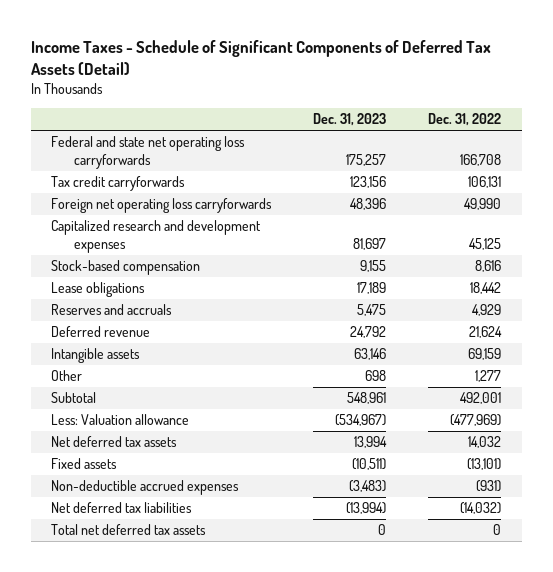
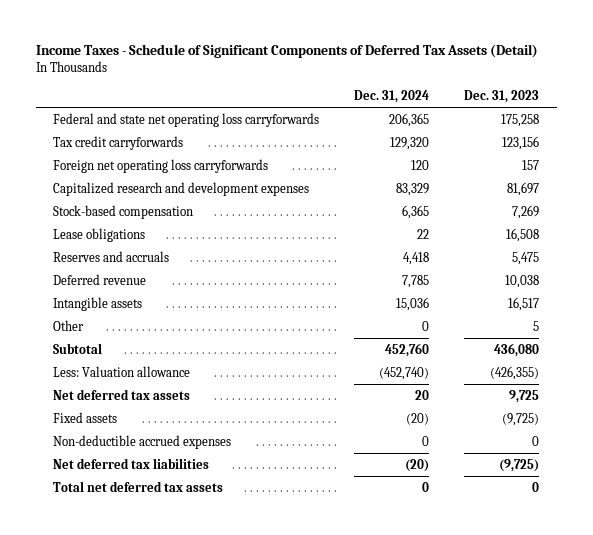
[428,113,502,127] Dec. 31, 2022 -> none
none -> [354,89,430,103] Dec. 31, 2024
[346,154,387,167] 175,257 -> [501,113,540,127] 175,258
[350,198,387,211] 48,396 -> [522,159,540,170] 157
[360,260,387,273] 9,155 -> [512,204,540,219] 7,269
[357,282,387,295] 17,189 -> [506,227,540,242] 16,508
[350,326,387,339] 24,792 -> [505,274,540,288] 10,038
[354,348,387,361] 63,146 -> [508,296,540,311] 16,517
[365,370,387,382] 698 -> [533,320,540,331] 5
[347,392,387,405] 548,961 -> [494,342,540,357] 436,080
[335,414,387,427] (534,967) -> [490,365,540,380] (426,355)
[354,436,388,449] 13,994 -> [509,389,540,403] 9,725
[352,458,387,471] (10,511) -> [502,412,540,426] (9,725)
[349,480,387,493] (3,483) -> [532,435,540,446] 0
[346,502,387,515] (13,994) -> [499,458,540,472] (9,725)

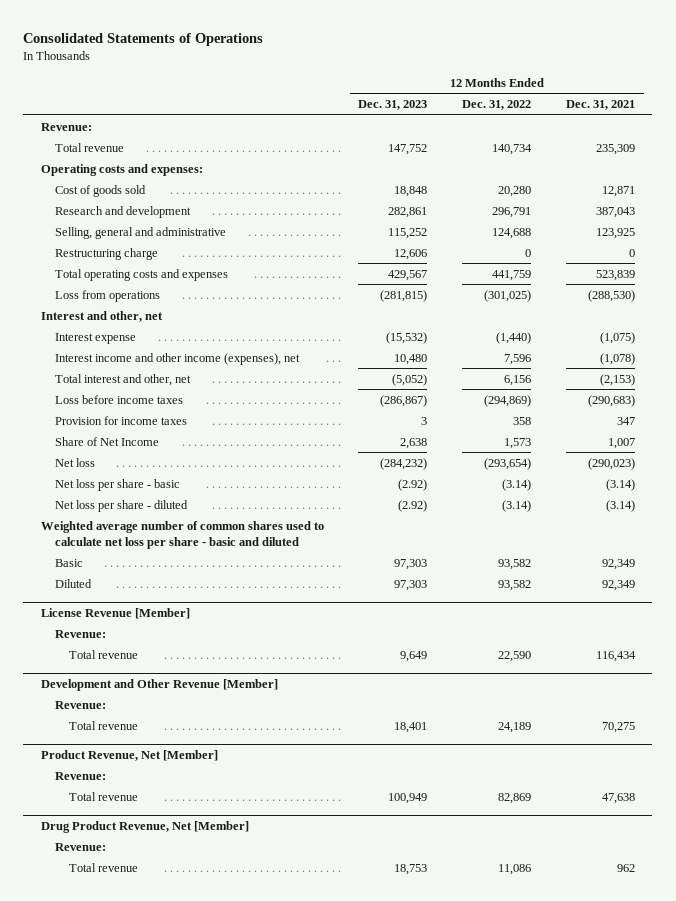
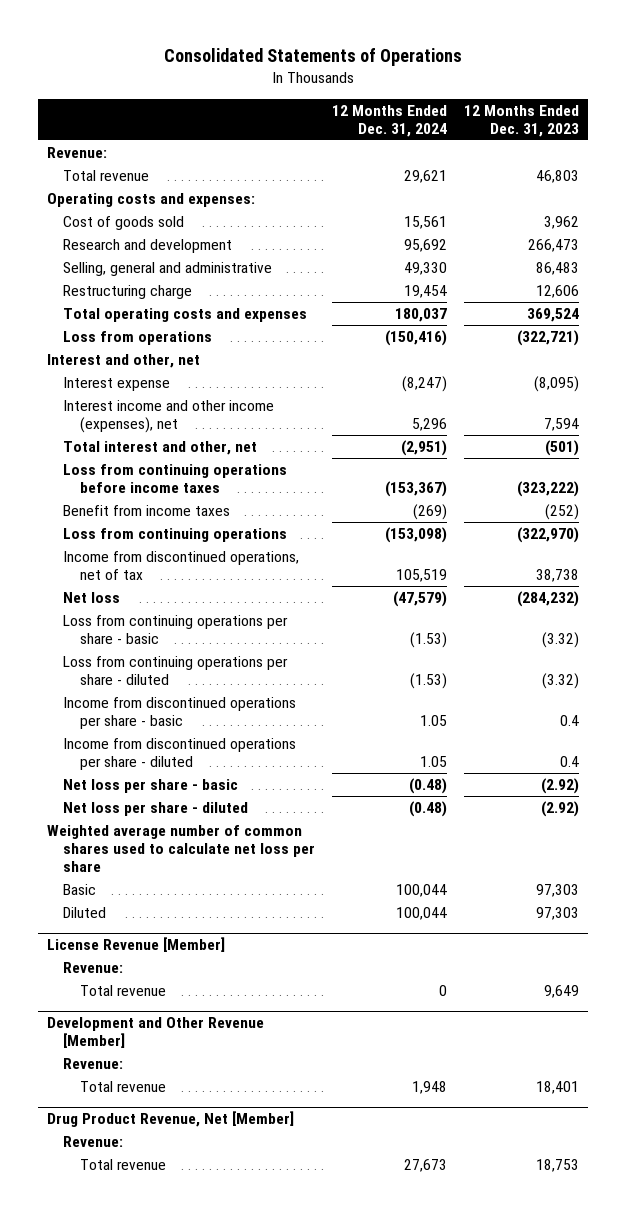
[462,100,532,111] Dec. 31, 2022 -> none
[565,100,635,111] Dec. 31, 2021 -> none
none -> [332,104,448,137] 12 Months Ended Dec. 31, 2024
[388,143,428,155] 147,752 -> [536,170,580,184] 46,803
[394,185,428,197] 18,848 -> [544,216,580,230] 3,962
[388,206,428,218] 282,861 -> [528,239,580,253] 266,473
[388,227,428,239] 115,252 -> [536,262,580,276] 86,483
[388,269,428,281] 429,567 -> [527,308,580,323] 369,524
[380,289,428,302] (281,815) -> [517,330,580,347] (322,721)
[54,436,159,446] Share of Net Income -> none
[386,331,428,344] (15,532) -> [534,376,580,393] (8,095)
[394,353,428,365] 10,480 -> [544,418,580,432] 7,594
[392,373,428,386] (5,052) -> [545,440,580,457] (501)
[54,394,183,404] Loss before income taxes -> [63,464,288,494] Loss from continuing operations before income taxes
[380,394,428,407] (286,867) -> [517,481,580,498] (323,222)
[54,415,187,425] Provision for income taxes -> [63,505,231,517] Benefit from income taxes
[421,416,428,425] 3 -> [545,504,580,521] (252)
none -> [63,528,288,543] Loss from continuing operations
none -> [63,551,300,581] Income from discontinued operations, net of tax
none -> [63,615,289,645] Loss from continuing operations per share - basic
none -> [63,656,289,686] Loss from continuing operations per share - diluted
none -> [63,697,297,730] Income from discontinued operations per share - basic
none -> [63,738,297,771] Income from discontinued operations per share - diluted
[40,520,324,549] Weighted average number of common shares used to calculate net loss per share - basic and diluted -> [46,825,316,873] Weighted average number of common shares used to calculate net loss per share
[40,749,218,761] Product Revenue, Net [Member] -> none
[54,771,106,780] Revenue: -> none
[69,791,139,801] Total revenue -> none

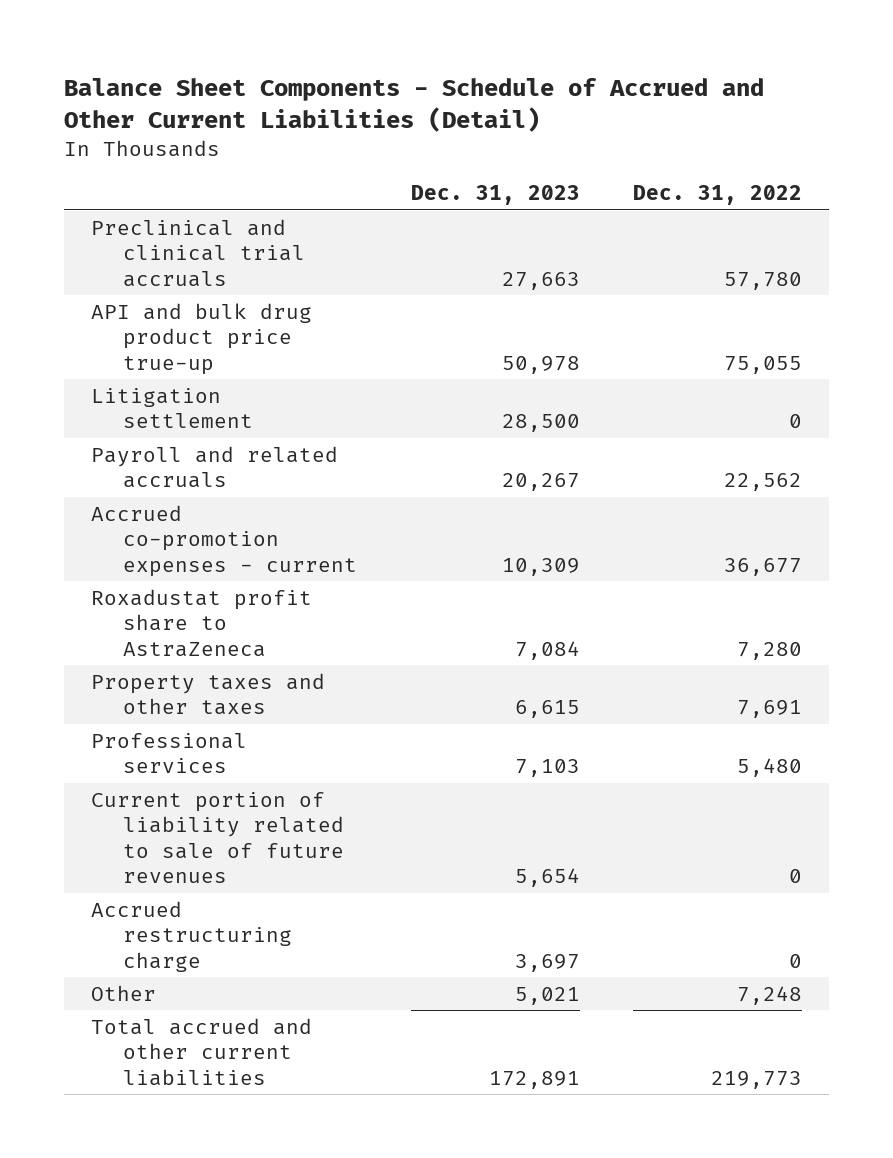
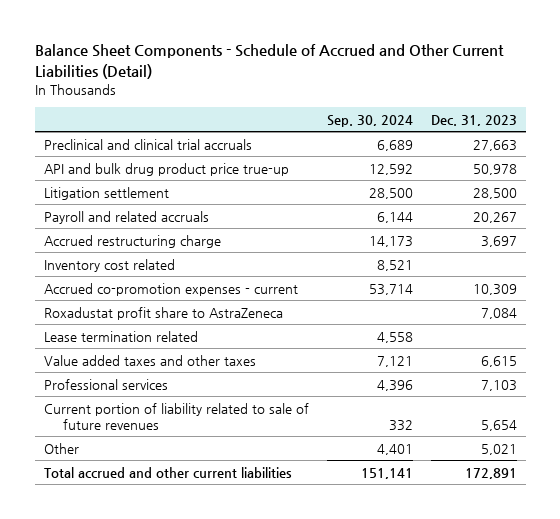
[633,185,803,206] Dec. 31, 2022 -> none
none -> [326,114,413,127] Sep. 30, 2024
[90,900,293,972] Accrued restructuring charge -> [43,234,221,248] Accrued restructuring charge
none -> [43,258,175,272] Inventory cost related
none -> [43,330,198,342] Lease termination related
[90,672,325,716] Property taxes and other taxes -> [43,354,256,366] Value added taxes and other taxes

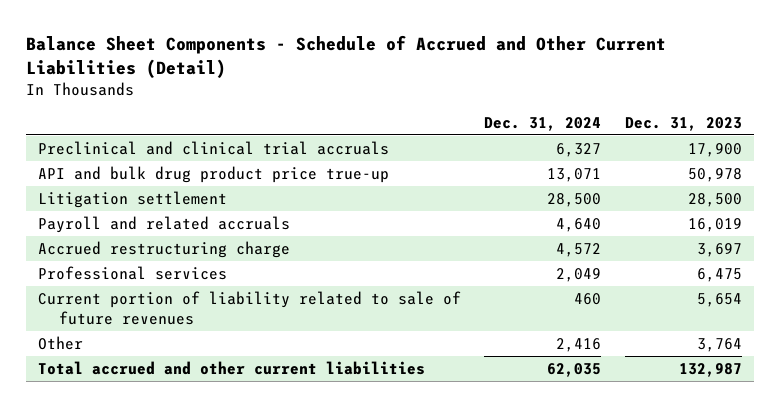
[326,114,413,127] Sep. 30, 2024 -> none
none -> [484,116,602,131] Dec. 31, 2024
[472,139,517,151] 27,663 -> [687,142,742,157] 17,900
[472,211,517,223] 20,267 -> [687,217,742,232] 16,019
[43,258,175,272] Inventory cost related -> none
[43,282,298,296] Accrued co-promotion expenses - current -> none
[43,306,283,320] Roxadustat profit share to AstraZeneca -> none
[43,330,198,342] Lease termination related -> none
[43,354,256,366] Value added taxes and other taxes -> none
[480,379,517,391] 7,103 -> [696,267,742,282] 6,475
[480,443,517,455] 5,021 -> [696,337,742,352] 3,764
[464,467,517,479] 172,891 -> [678,362,742,377] 132,987

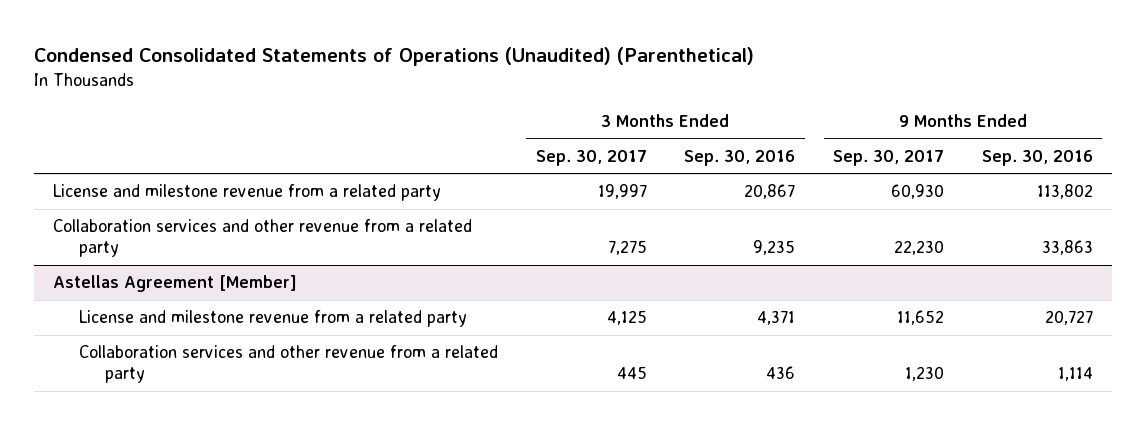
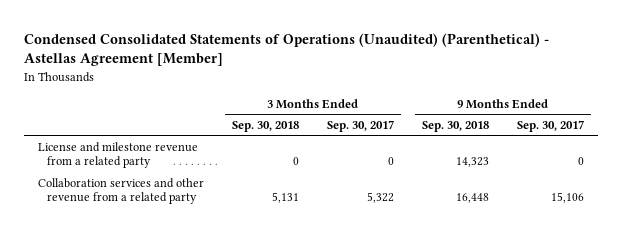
[34,46,755,66] Condensed Consolidated Statements of Operations (Unaudited) (Parenthetical) -> [23,32,549,67] Condensed Consolidated Statements of Operations (Unaudited) (Parenthetical) - Astellas Agreement [Member]
[684,149,796,166] Sep. 30, 2016 -> none
[981,149,1093,166] Sep. 30, 2016 -> none
none -> [231,120,299,132] Sep. 30, 2018
none -> [421,120,489,132] Sep. 30, 2018
[52,275,297,293] Astellas Agreement [Member] -> none
[78,310,467,328] License and milestone revenue from a related party -> none
[78,345,498,384] Collaboration services and other revenue from a related party -> none
[597,184,647,200] 19,997 -> [387,157,394,166] 0
[891,184,945,200] 60,930 -> [577,157,584,166] 0
[607,240,647,256] 7,275 -> [366,192,394,204] 5,322
[894,240,945,256] 22,230 -> [550,192,584,204] 15,106

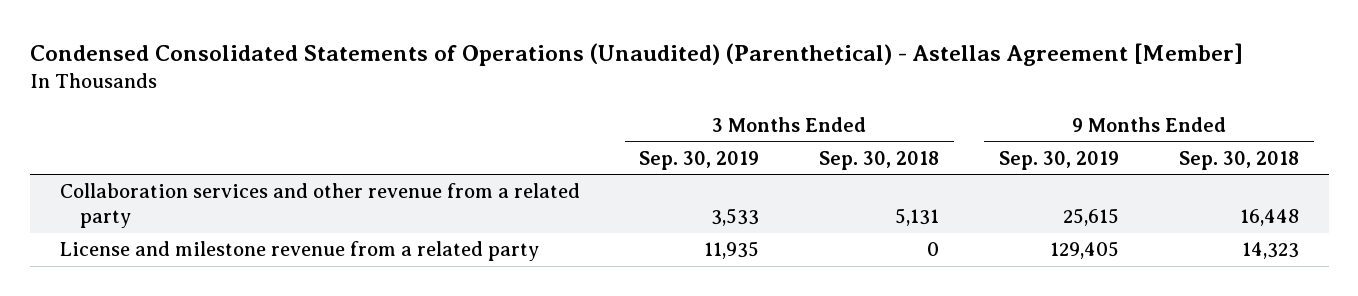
[326,119,394,132] Sep. 30, 2017 -> none
[516,119,584,132] Sep. 30, 2017 -> none
none -> [639,150,760,170] Sep. 30, 2019
none -> [998,150,1119,170] Sep. 30, 2019
[37,141,198,169] License and milestone revenue from a related party -> [59,241,539,262] License and milestone revenue from a related party

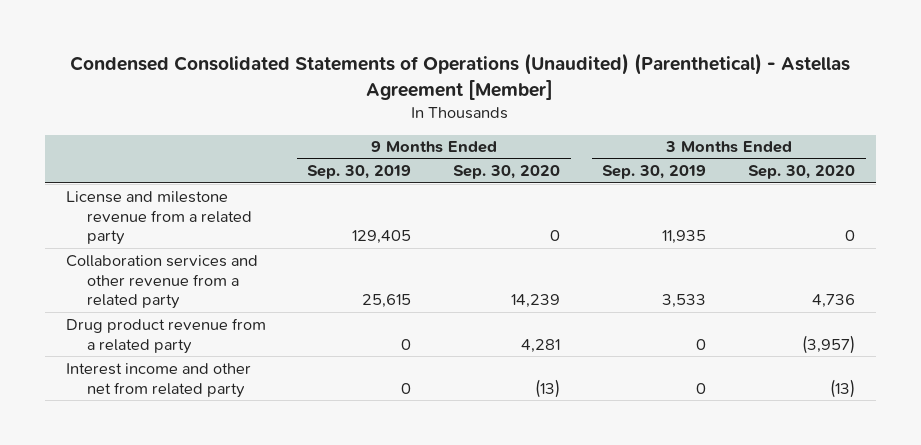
[819,150,940,170] Sep. 30, 2018 -> none
[1178,150,1299,170] Sep. 30, 2018 -> none
none -> [453,165,561,180] Sep. 30, 2020
none -> [748,165,856,180] Sep. 30, 2020
[59,183,580,229] Collaboration services and other revenue from a related party -> [65,254,258,310] Collaboration services and other revenue from a related party
none -> [65,317,266,354] Drug product revenue from a related party
none -> [65,362,251,398] Interest income and other net from related party

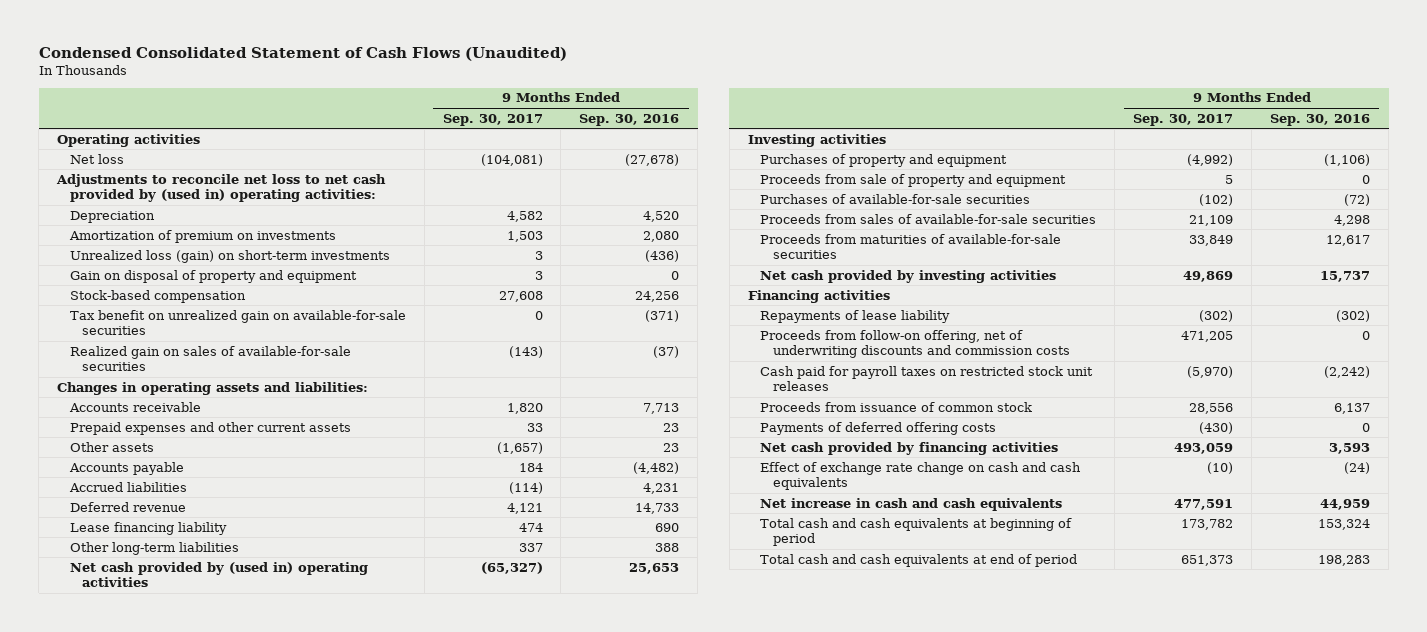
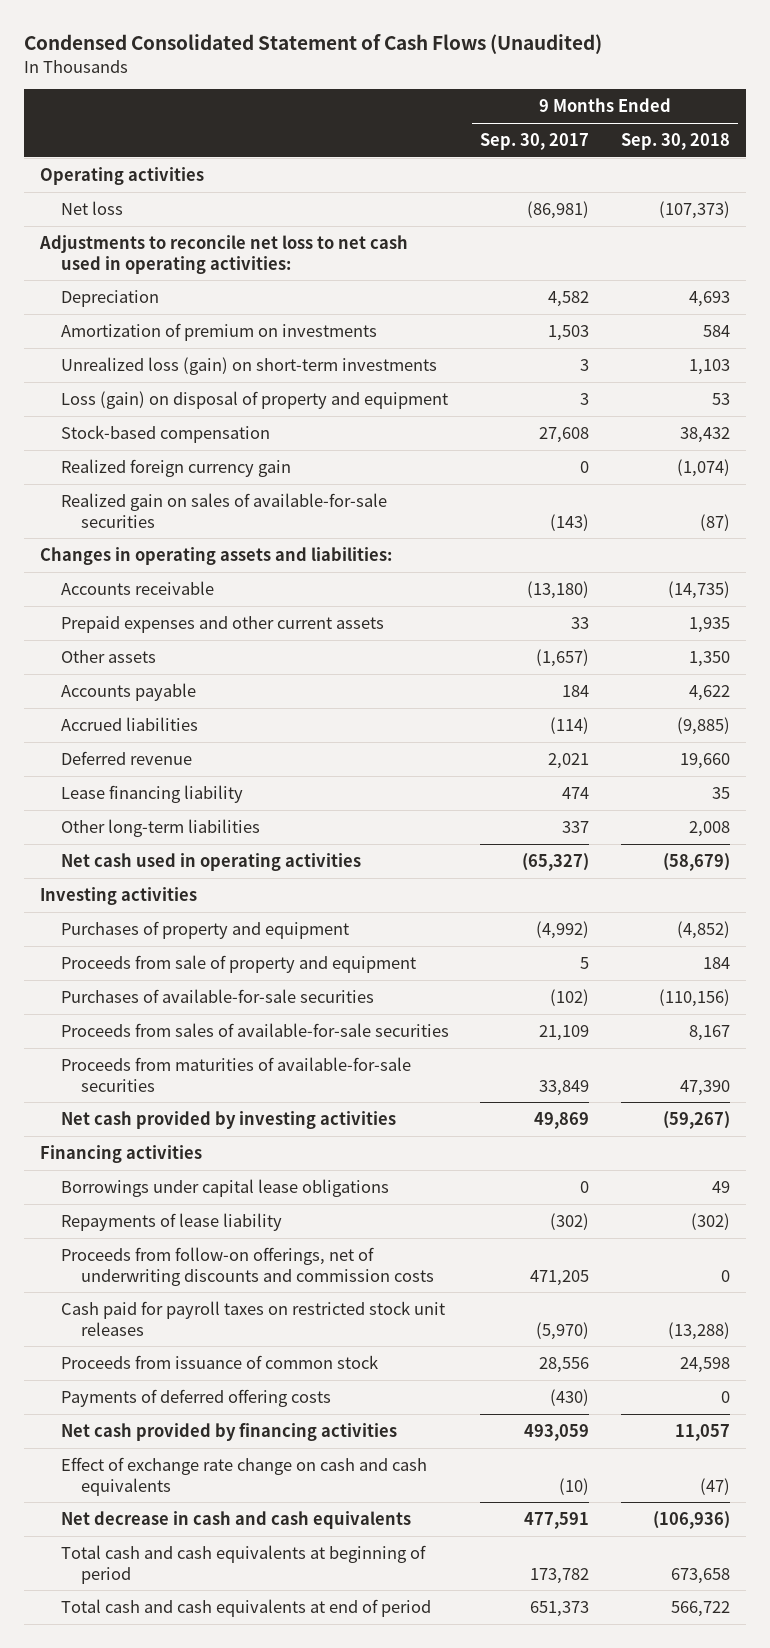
[579,113,680,126] Sep. 30, 2016 -> none
none -> [621,133,731,151] Sep. 30, 2018
[480,153,543,166] (104,081) -> [527,200,590,219] (86,981)
[56,173,387,203] Adjustments to reconcile net loss to net cash provided by (used in) operating activities: -> [39,234,409,274] Adjustments to reconcile net loss to net cash used in operating activities:
[69,269,357,283] Gain on disposal of property and equipment -> [60,390,448,409] Loss (gain) on disposal of property and equipment
[69,309,406,336] Tax benefit on unrealized gain on available-for-sale securities -> none
none -> [60,458,291,477] Realized foreign currency gain
[506,402,543,414] 1,820 -> [527,580,590,599] (13,180)
[506,502,543,514] 4,121 -> [548,752,590,769] 2,021
[69,561,368,588] Net cash provided by (used in) operating activities -> [60,852,361,871] Net cash used in operating activities
none -> [60,1178,389,1197] Borrowings under capital lease obligations
[760,329,1070,359] Proceeds from follow-on offering, net of underwriting discounts and commission costs -> [60,1246,434,1286] Proceeds from follow-on offerings, net of underwriting discounts and commission costs
[760,497,1063,511] Net increase in cash and cash equivalents -> [60,1510,411,1529] Net decrease in cash and cash equivalents

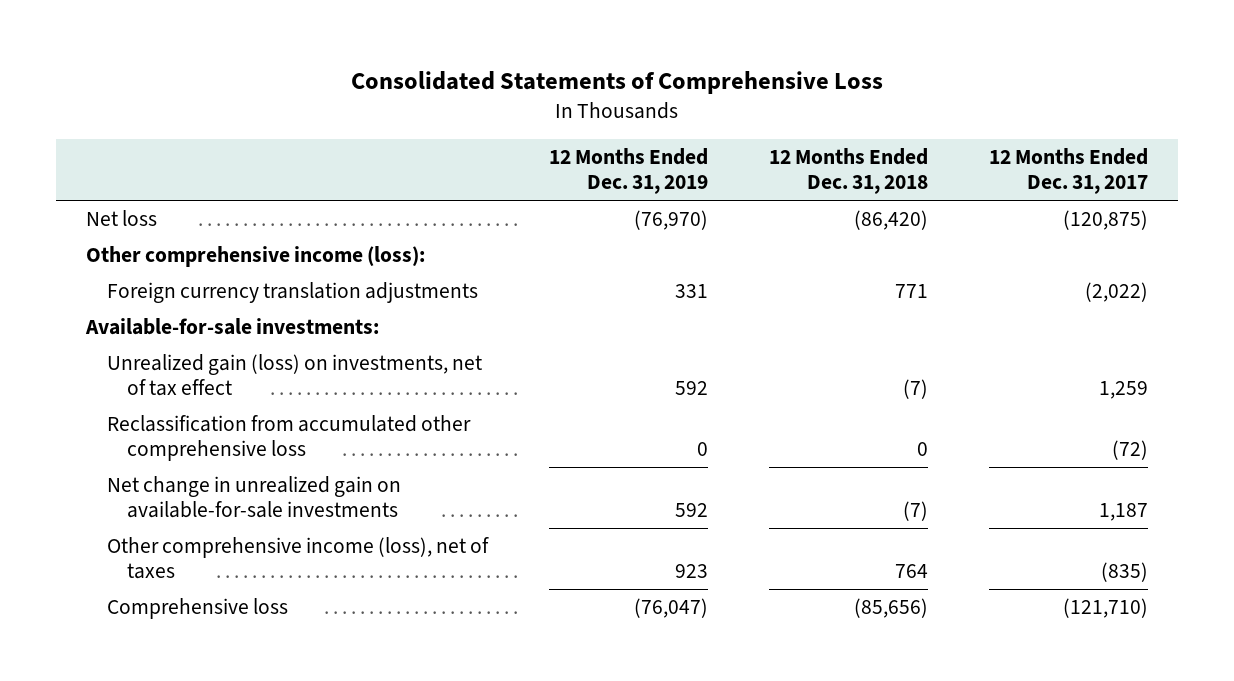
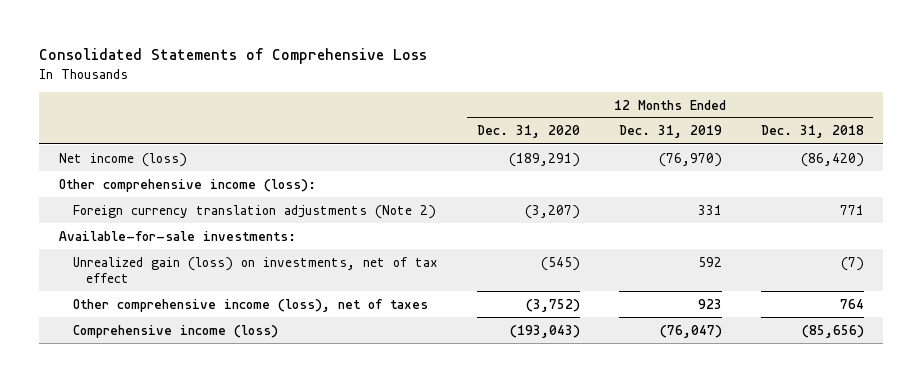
[988,147,1148,195] 12 Months Ended Dec. 31, 2017 -> none
none -> [476,125,580,139] Dec. 31, 2020
[86,209,158,226] Net loss -> [59,152,188,167] Net income (loss)
[106,281,478,303] Foreign currency translation adjustments -> [72,204,436,219] Foreign currency translation adjustments (Note 2)
[106,414,471,462] Reclassification from accumulated other comprehensive loss -> none
[106,475,401,519] Net change in unrealized gain on available-for-sale investments -> none
[106,597,288,619] Comprehensive loss -> [72,324,278,338] Comprehensive income (loss)

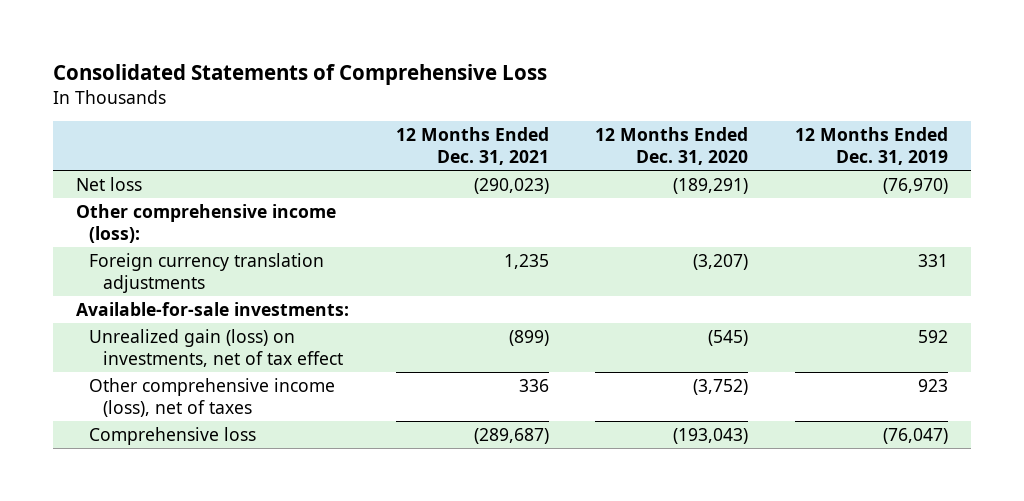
[760,125,864,139] Dec. 31, 2018 -> none
none -> [395,127,549,166] 12 Months Ended Dec. 31, 2021
[59,152,188,167] Net income (loss) -> [75,176,142,191] Net loss
[72,204,436,219] Foreign currency translation adjustments (Note 2) -> [89,252,325,293] Foreign currency translation adjustments
[72,324,278,338] Comprehensive income (loss) -> [89,426,257,445] Comprehensive loss

